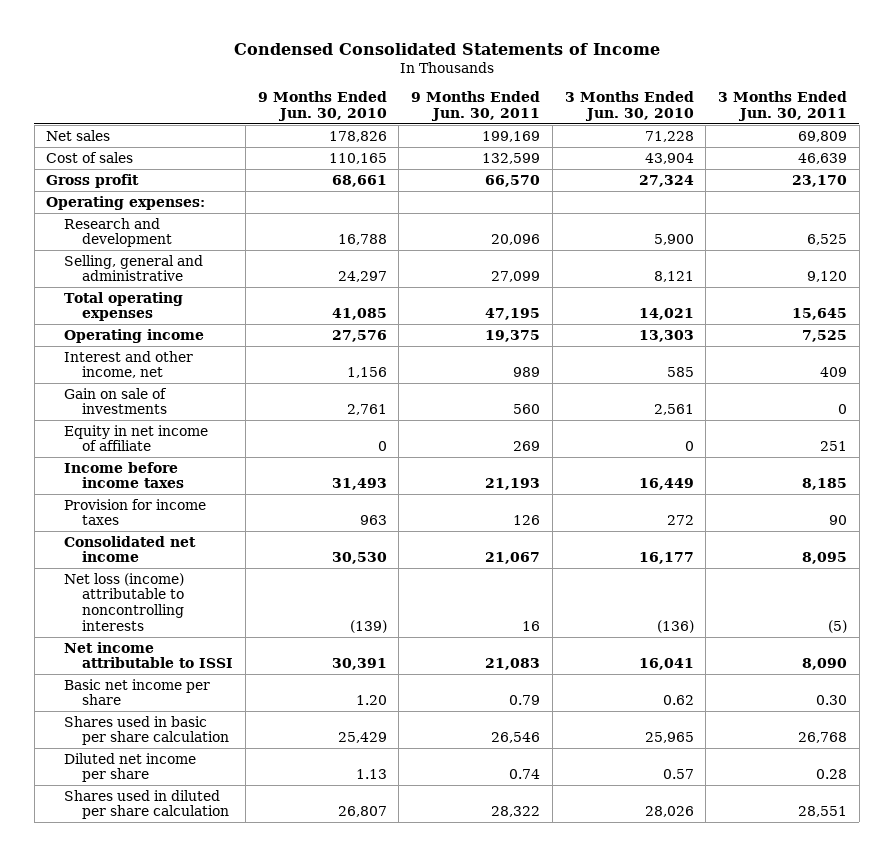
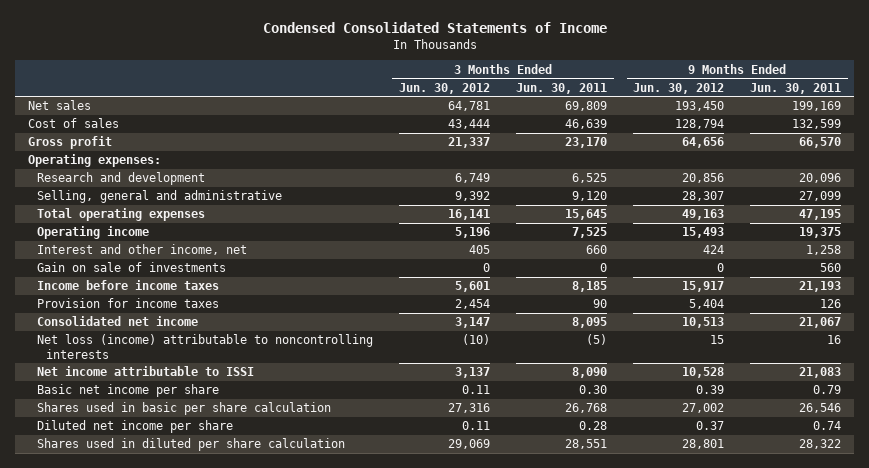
[257,90,387,121] 9 Months Ended Jun. 30, 2010 -> none
[564,90,694,121] 3 Months Ended Jun. 30, 2010 -> none
none -> [398,82,490,94] Jun. 30, 2012
none -> [633,82,725,94] Jun. 30, 2012
[513,367,541,378] 989 -> [806,245,842,256] 1,258
[820,367,848,378] 409 -> [585,245,607,255] 660
[64,424,209,452] Equity in net income of affiliate -> none

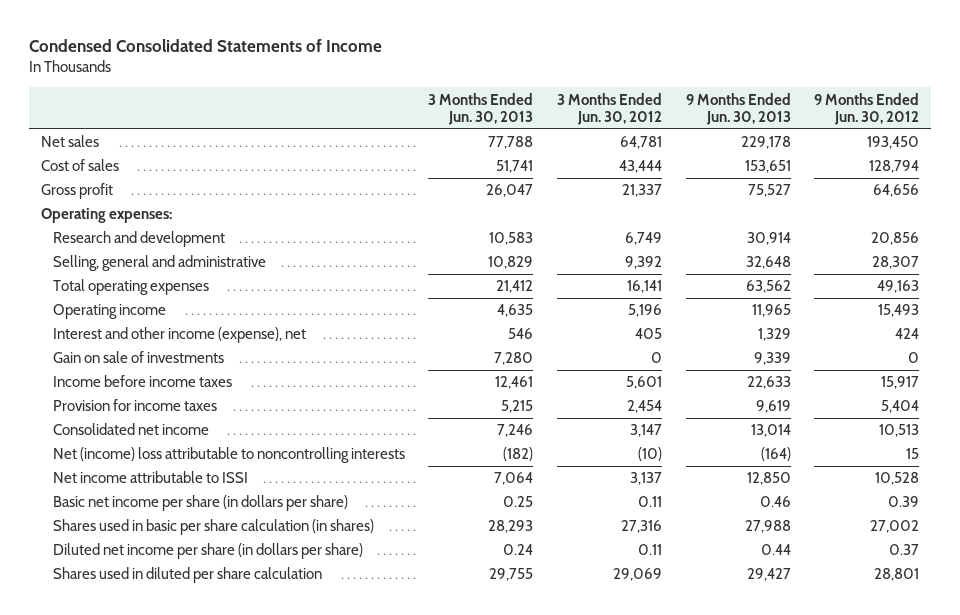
[515,82,607,94] Jun. 30, 2011 -> none
[750,82,842,94] Jun. 30, 2011 -> none
none -> [428,92,534,125] 3 Months Ended Jun. 30, 2013
none -> [685,92,791,125] 9 Months Ended Jun. 30, 2013
[36,244,247,256] Interest and other income, net -> [52,327,306,344] Interest and other income (expense), net
[36,334,373,359] Net loss (income) attributable to noncontrolling interests -> [52,447,405,464] Net (income) loss attributable to noncontrolling interests
[36,384,219,398] Basic net income per share -> [52,495,348,512] Basic net income per share (in dollars per share)
[36,402,331,416] Shares used in basic per share calculation -> [52,519,374,536] Shares used in basic per share calculation (in shares)
[36,420,233,434] Diluted net income per share -> [52,543,363,560] Diluted net income per share (in dollars per share)

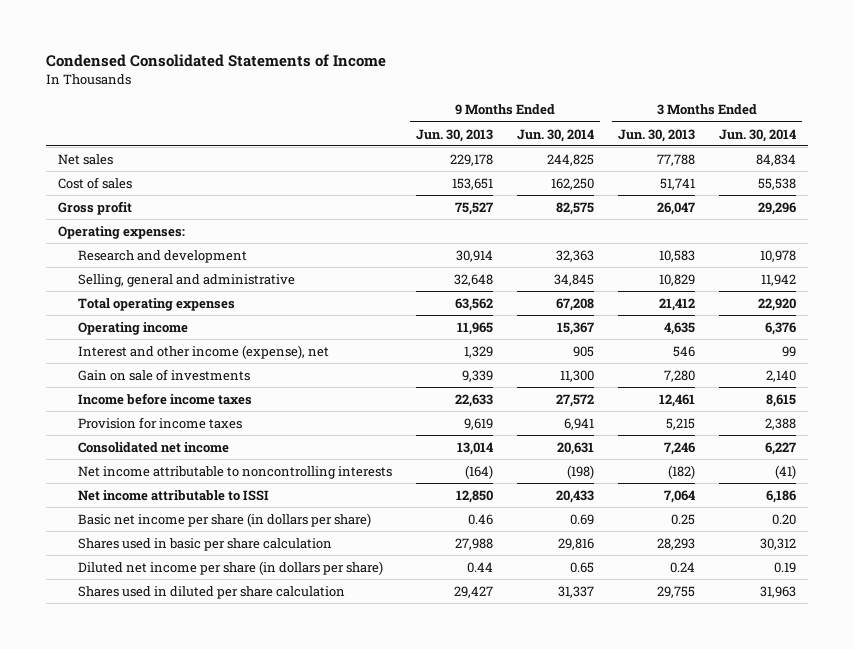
[556,92,662,125] 3 Months Ended Jun. 30, 2012 -> none
[814,92,920,125] 9 Months Ended Jun. 30, 2012 -> none
none -> [516,128,594,142] Jun. 30, 2014
none -> [719,128,797,142] Jun. 30, 2014
[52,447,405,464] Net (income) loss attributable to noncontrolling interests -> [77,465,392,479] Net income attributable to noncontrolling interests
[52,519,374,536] Shares used in basic per share calculation (in shares) -> [77,537,332,551] Shares used in basic per share calculation

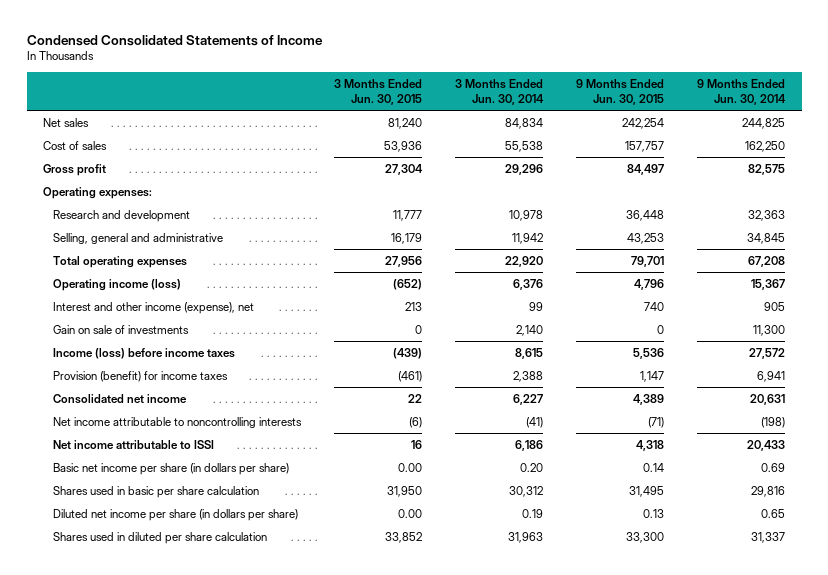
[415,128,493,142] Jun. 30, 2013 -> none
[617,128,695,142] Jun. 30, 2013 -> none
none -> [334,79,423,105] 3 Months Ended Jun. 30, 2015
none -> [576,79,665,105] 9 Months Ended Jun. 30, 2015
[77,321,188,335] Operating income -> [53,278,182,291] Operating income (loss)
[77,392,252,405] Income before income taxes -> [53,347,236,359] Income (loss) before income taxes
[77,416,242,429] Provision for income taxes -> [53,370,229,382] Provision (benefit) for income taxes

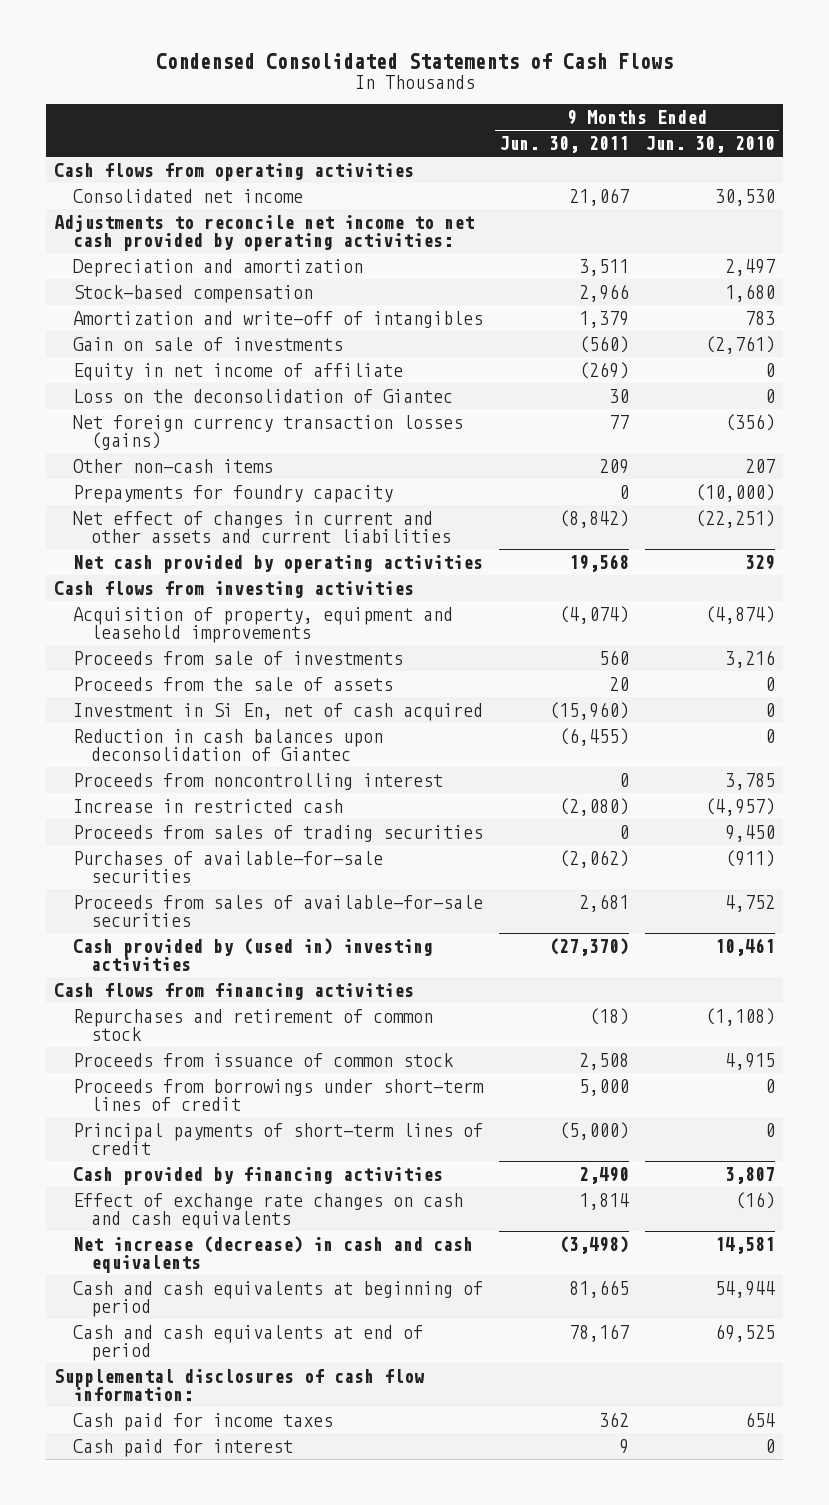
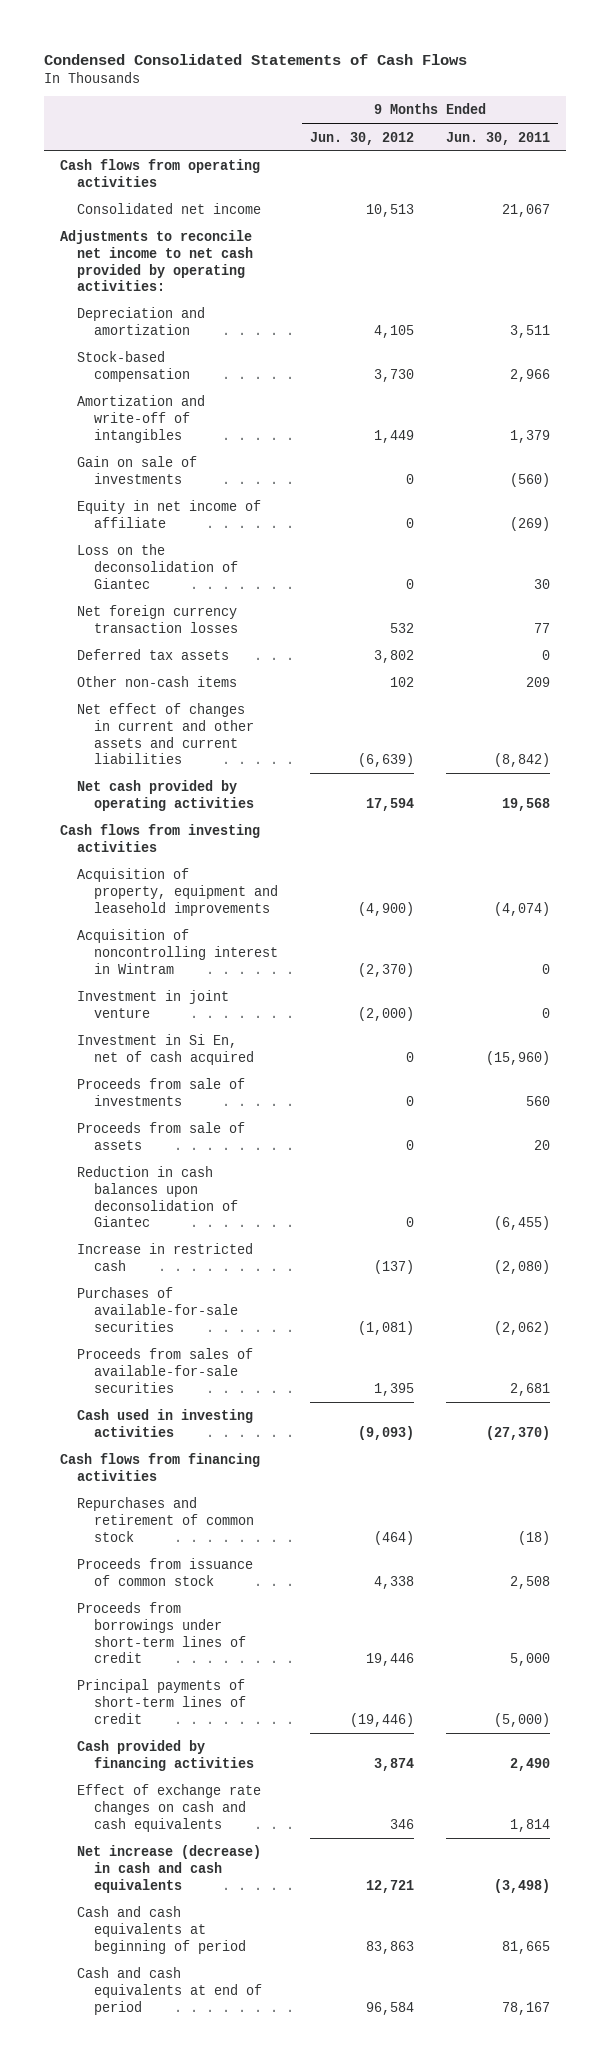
[645,135,776,153] Jun. 30, 2010 -> none
none -> [310,131,415,145] Jun. 30, 2012
[72,414,463,451] Net foreign currency transaction losses (gains) -> [76,605,238,633] Net foreign currency transaction losses
none -> [76,649,229,661] Deferred tax assets
[72,484,393,503] Prepayments for foundry capacity -> none
[72,676,393,691] Proceeds from the sale of assets -> none
none -> [76,929,278,974] Acquisition of noncontrolling interest in Wintram
none -> [76,990,229,1018] Investment in joint venture
[72,650,403,665] Proceeds from sale of investments -> [76,1078,245,1106] Proceeds from sale of investments
none -> [76,1122,245,1150] Proceeds from sale of assets
[72,772,443,790] Proceeds from noncontrolling interest -> none
[72,824,483,842] Proceeds from sales of trading securities -> none
[72,937,433,972] Cash provided by (used in) investing activities -> [76,1409,253,1437] Cash used in investing activities
[54,1368,425,1402] Supplemental disclosures of cash flow information: -> none
[72,1412,333,1431] Cash paid for income taxes -> none
[72,1438,293,1457] Cash paid for interest -> none

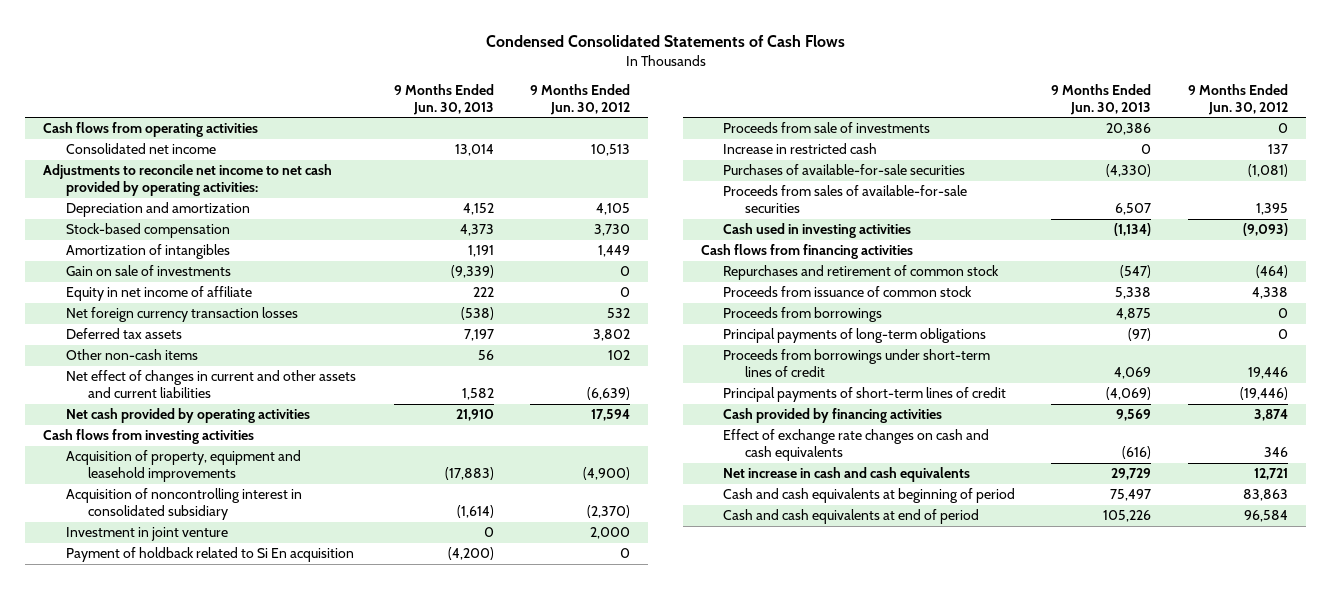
[446,131,551,145] Jun. 30, 2011 -> none
none -> [393,83,494,115] 9 Months Ended Jun. 30, 2013
[76,395,205,443] Amortization and write-off of intangibles -> [65,244,230,260] Amortization of intangibles
[76,544,238,589] Loss on the deconsolidation of Giantec -> none
[76,1034,254,1065] Investment in Si En, net of cash acquired -> none
[76,929,278,974] Acquisition of noncontrolling interest in Wintram -> [65,488,302,521] Acquisition of noncontrolling interest in consolidated subsidiary
[358,1006,415,1021] (2,000) -> [590,527,631,540] 2,000
none -> [65,547,354,563] Payment of holdback related to Si En acquisition
[76,1122,245,1150] Proceeds from sale of assets -> none
[76,1166,238,1228] Reduction in cash balances upon deconsolidation of Giantec -> none
[374,1259,415,1274] (137) -> [1267,144,1288,155] 137
none -> [723,307,883,323] Proceeds from borrowings
none -> [723,328,987,344] Principal payments of long-term obligations
[76,1845,261,1893] Net increase (decrease) in cash and cash equivalents -> [723,467,971,483] Net increase in cash and cash equivalents

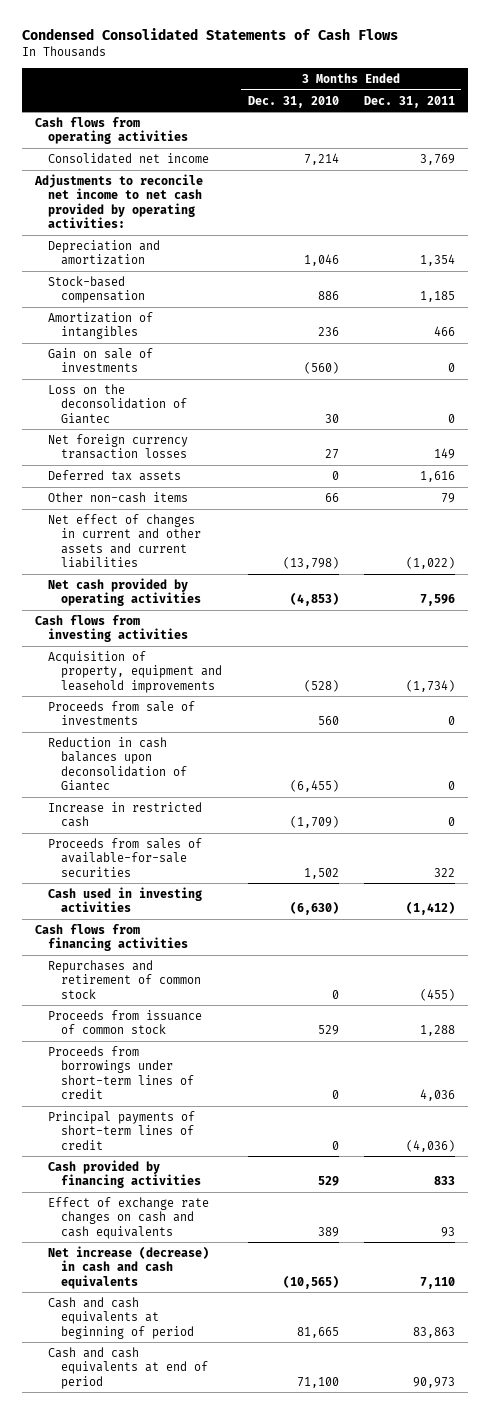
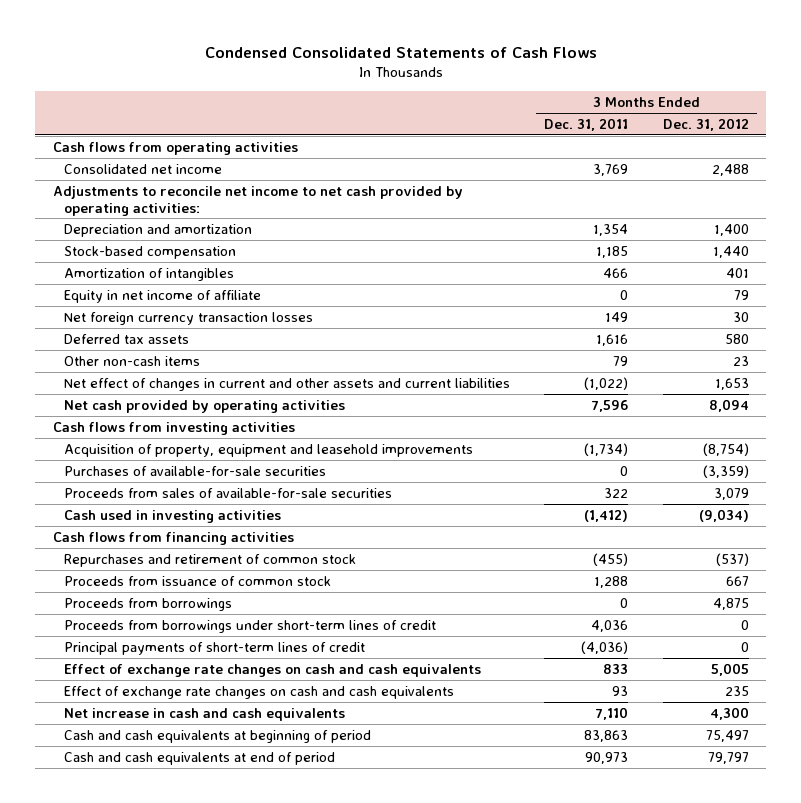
[247,95,339,108] Dec. 31, 2010 -> none
none -> [662,117,749,131] Dec. 31, 2012
[48,347,154,373] Gain on sale of investments -> none
[48,383,188,424] Loss on the deconsolidation of Giantec -> none
none -> [63,289,261,303] Equity in net income of affiliate
[48,700,196,726] Proceeds from sale of investments -> none
[48,736,188,791] Reduction in cash balances upon deconsolidation of Giantec -> none
[48,801,203,828] Increase in restricted cash -> none
none -> [63,465,326,476] Purchases of available-for-sale securities
none -> [63,597,232,611] Proceeds from borrowings
[48,1159,202,1189] Cash provided by financing activities -> [63,663,481,677] Effect of exchange rate changes on cash and cash equivalents
[48,1245,210,1289] Net increase (decrease) in cash and cash equivalents -> [63,707,345,721] Net increase in cash and cash equivalents

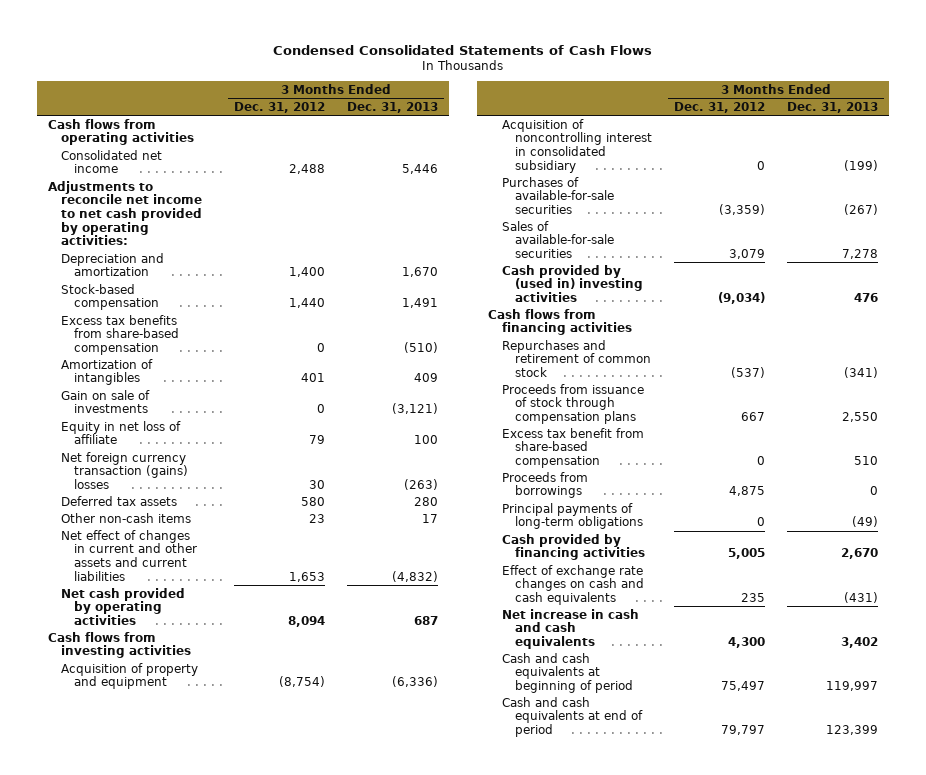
[544,117,629,131] Dec. 31, 2011 -> none
none -> [346,101,438,113] Dec. 31, 2013
none -> [61,314,180,355] Excess tax benefits from share-based compensation
none -> [61,389,151,414] Gain on sale of investments
[63,289,261,303] Equity in net income of affiliate -> [61,420,182,445] Equity in net loss of affiliate
[63,311,313,325] Net foreign currency transaction losses -> [61,451,189,489] Net foreign currency transaction (gains) losses
[63,443,473,457] Acquisition of property, equipment and leasehold improvements -> [61,662,199,690] Acquisition of property and equipment
none -> [501,118,652,173] Acquisition of noncontrolling interest in consolidated subsidiary
[63,487,392,498] Proceeds from sales of available-for-sale securities -> [501,220,614,258] Sales of available-for-sale securities
[63,509,281,523] Cash used in investing activities -> [501,264,643,302] Cash provided by (used in) investing activities
[63,575,331,586] Proceeds from issuance of common stock -> [501,383,644,424] Proceeds from issuance of stock through compensation plans
none -> [501,427,644,468] Excess tax benefit from share-based compensation
[63,619,436,633] Proceeds from borrowings under short-term lines of credit -> none
[63,641,365,655] Principal payments of short-term lines of credit -> none
none -> [501,502,643,530] Principal payments of long-term obligations
[63,663,481,677] Effect of exchange rate changes on cash and cash equivalents -> [501,533,645,561] Cash provided by financing activities

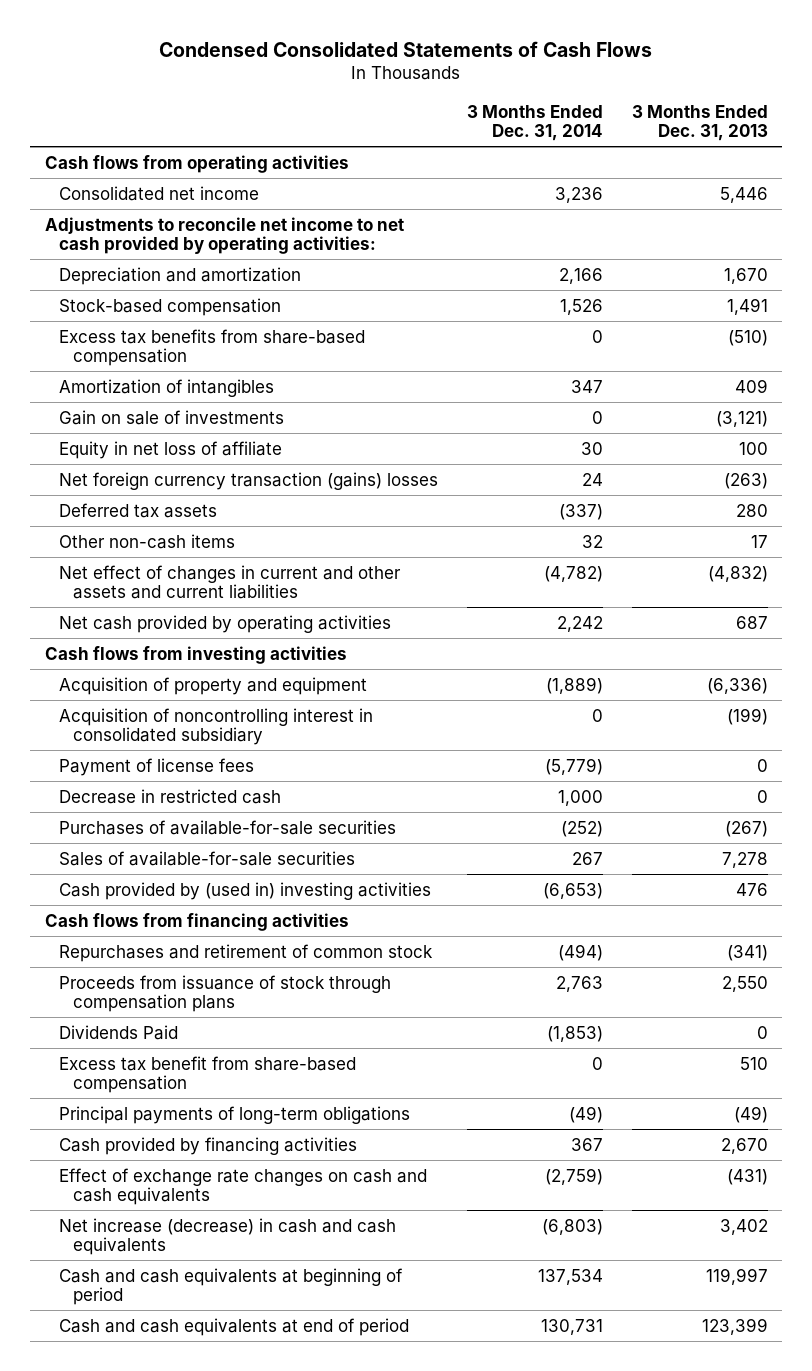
[233,101,325,113] Dec. 31, 2012 -> none
none -> [466,104,603,142] 3 Months Ended Dec. 31, 2014
none -> [58,757,254,776] Payment of license fees
none -> [58,788,281,804] Decrease in restricted cash
none -> [58,1024,178,1040] Dividends Paid
[501,471,588,499] Proceeds from borrowings -> none
[501,608,639,649] Net increase in cash and cash equivalents -> [58,1217,396,1255] Net increase (decrease) in cash and cash equivalents

